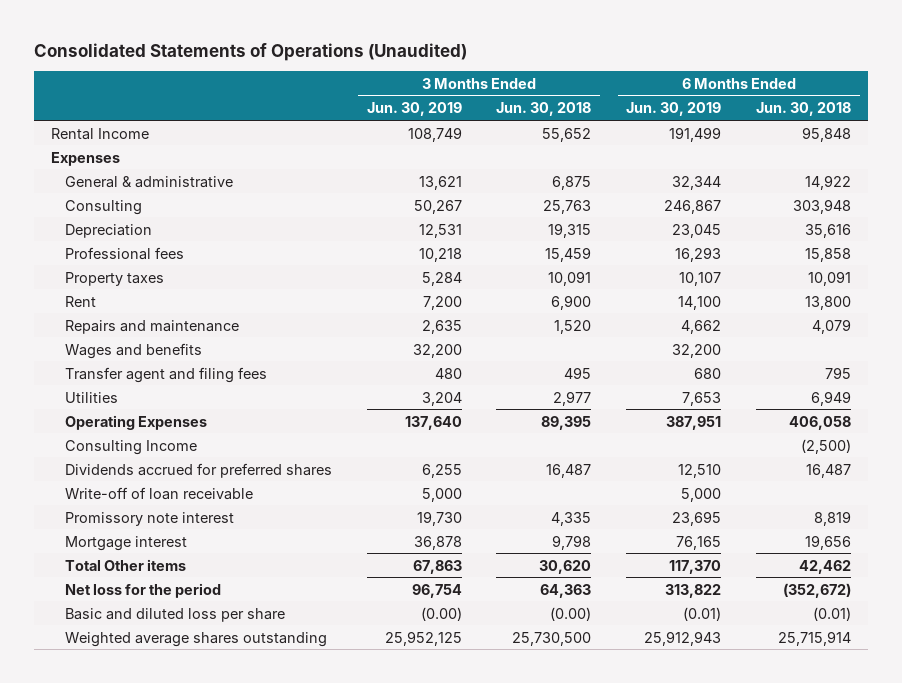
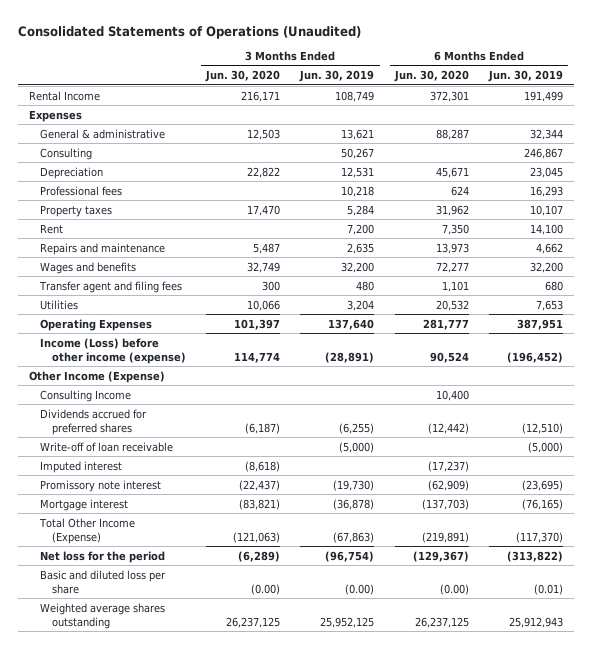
[496,102,592,117] Jun. 30, 2018 -> none
[755,102,851,117] Jun. 30, 2018 -> none
none -> [205,70,281,83] Jun. 30, 2020
none -> [393,70,469,83] Jun. 30, 2020
none -> [40,337,186,364] Income (Loss) before other income (expense)
none -> [28,370,165,383] Other Income (Expense)
[64,558,186,571] Total Other items -> none
[421,463,462,478] 6,255 -> [339,422,375,434] (6,255)
[678,463,722,478] 12,510 -> [522,422,564,434] (12,510)
[421,487,462,502] 5,000 -> [339,441,375,453] (5,000)
[681,487,722,502] 5,000 -> [528,441,564,453] (5,000)
none -> [40,460,123,473] Imputed interest
[416,510,462,526] 19,730 -> [333,479,375,491] (19,730)
[672,510,722,526] 23,695 -> [522,479,564,491] (23,695)
[413,535,462,550] 36,878 -> [333,498,375,510] (36,878)
[676,535,722,550] 76,165 -> [522,498,564,510] (76,165)
none -> [39,517,136,544] Total Other Income (Expense)
[411,583,462,598] 96,754 -> [325,550,375,562] (96,754)
[665,583,722,598] 313,822 -> [507,550,564,562] (313,822)

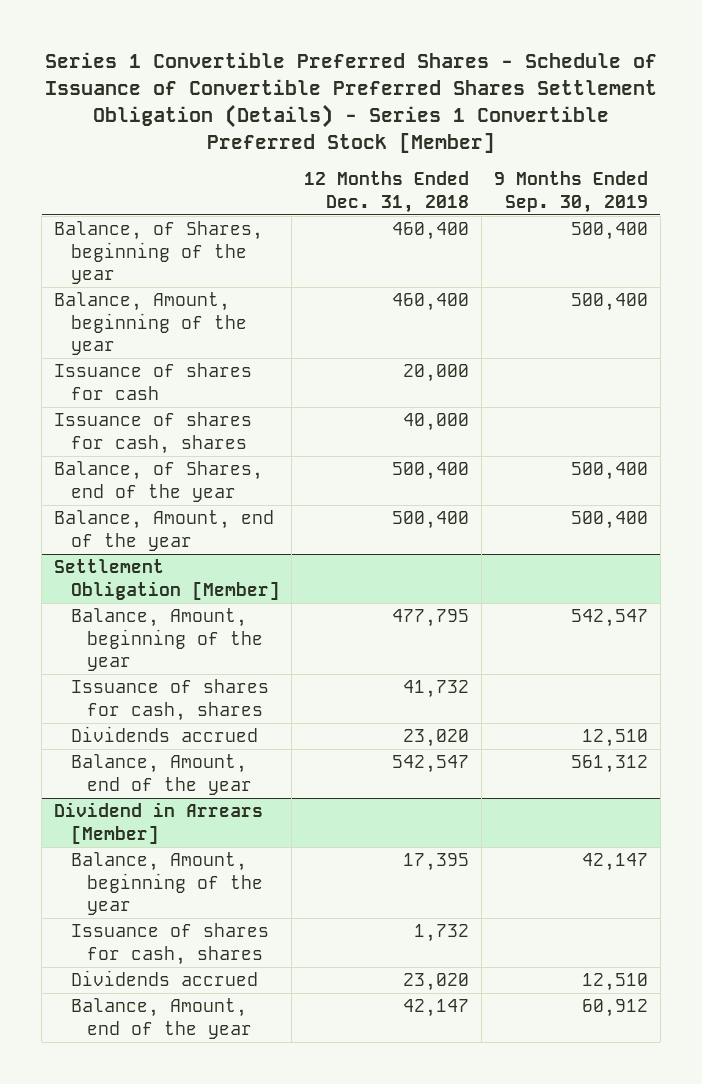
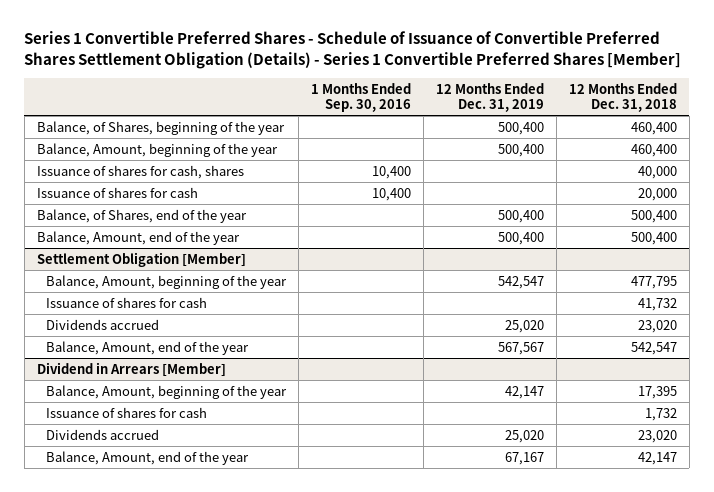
[44,52,657,153] Series 1 Convertible Preferred Shares - Schedule of Issuance of Convertible Preferred Shares Settlement Obligation (Details) - Series 1 Convertible Preferred Stock [Member] -> [24,31,682,69] Series 1 Convertible Preferred Shares - Schedule of Issuance of Convertible Preferred Shares Settlement Obligation (Details) - Series 1 Convertible Preferred Shares [Member]
[493,171,648,213] 9 Months Ended Sep. 30, 2019 -> none
none -> [311,82,412,113] 1 Months Ended Sep. 30, 2016
none -> [436,82,545,113] 12 Months Ended Dec. 31, 2019
[54,363,253,400] Issuance of shares for cash -> [36,186,198,198] Issuance of shares for cash
[70,679,269,721] Issuance of shares for cash, shares -> [46,296,208,308] Issuance of shares for cash
[70,923,269,965] Issuance of shares for cash, shares -> [46,406,208,418] Issuance of shares for cash

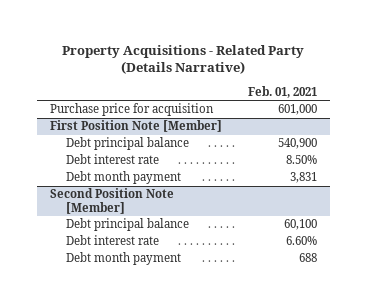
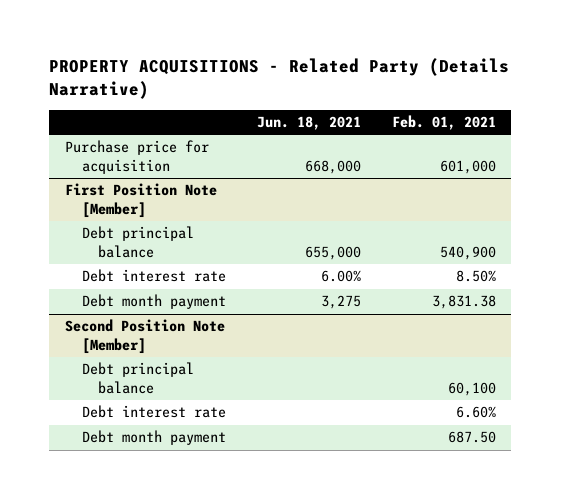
[62,44,305,75] Property Acquisitions - Related Party (Details Narrative) -> [49,58,510,99] PROPERTY ACQUISITIONS - Related Party (Details Narrative)
none -> [256,115,361,130] Jun. 18, 2021
[289,172,317,184] 3,831 -> [431,295,496,310] 3,831.38
[298,253,317,263] 688 -> [447,431,496,444] 687.50

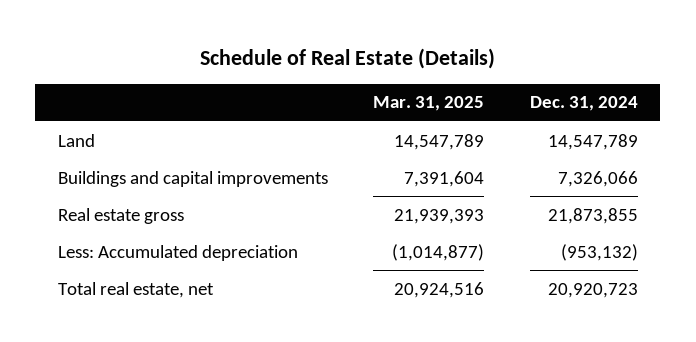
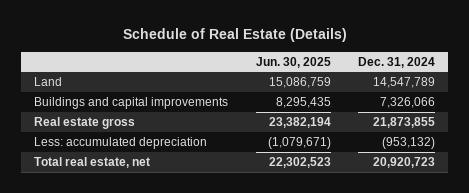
[373,96,485,112] Mar. 31, 2025 -> none
none -> [255,56,331,68] Jun. 30, 2025
[57,244,298,261] Less: Accumulated depreciation -> [34,137,208,150] Less: accumulated depreciation

